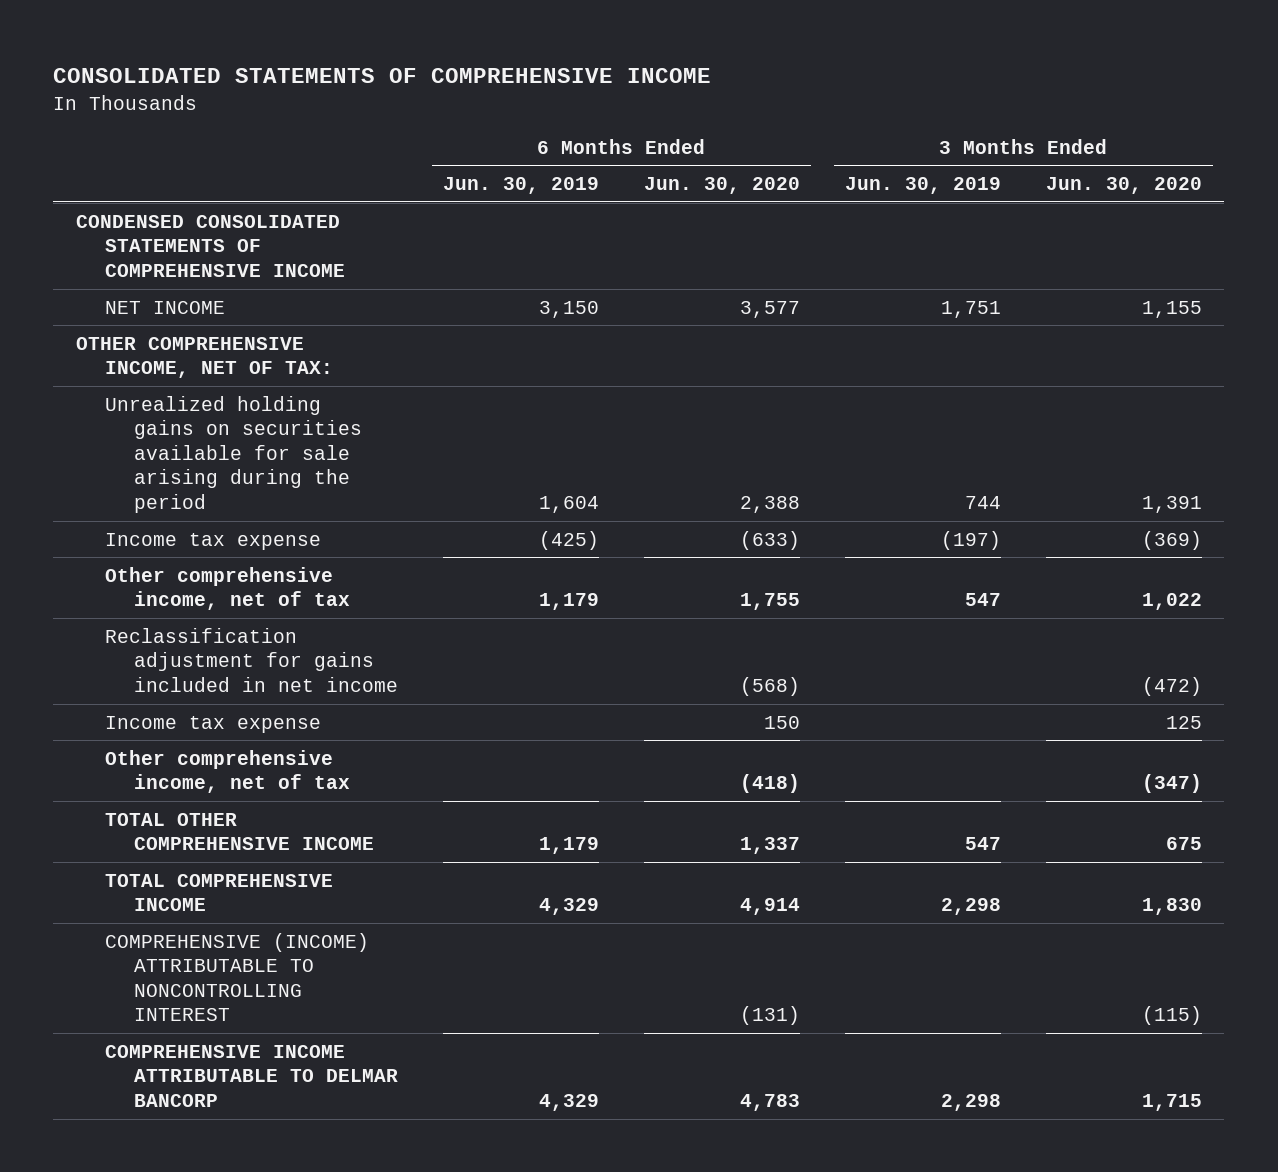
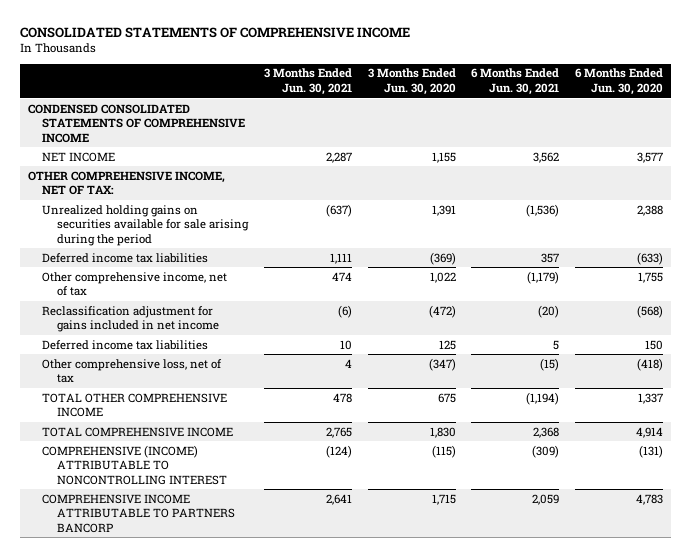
[442,176,599,194] Jun. 30, 2019 -> none
[844,176,1001,194] Jun. 30, 2019 -> none
none -> [263,68,352,95] 3 Months Ended Jun. 30, 2021
none -> [471,68,560,95] 6 Months Ended Jun. 30, 2021
[104,532,321,550] Income tax expense -> [42,252,209,263] Deferred income tax liabilities
[104,715,321,733] Income tax expense -> [42,339,209,350] Deferred income tax liabilities
[104,749,351,794] Other comprehensive income, net of tax -> [42,358,223,384] Other comprehensive loss, net of tax
[104,1044,399,1107] COMPREHENSIVE INCOME ATTRIBUTABLE TO DELMAR BANCORP -> [42,493,236,533] COMPREHENSIVE INCOME ATTRIBUTABLE TO PARTNERS BANCORP

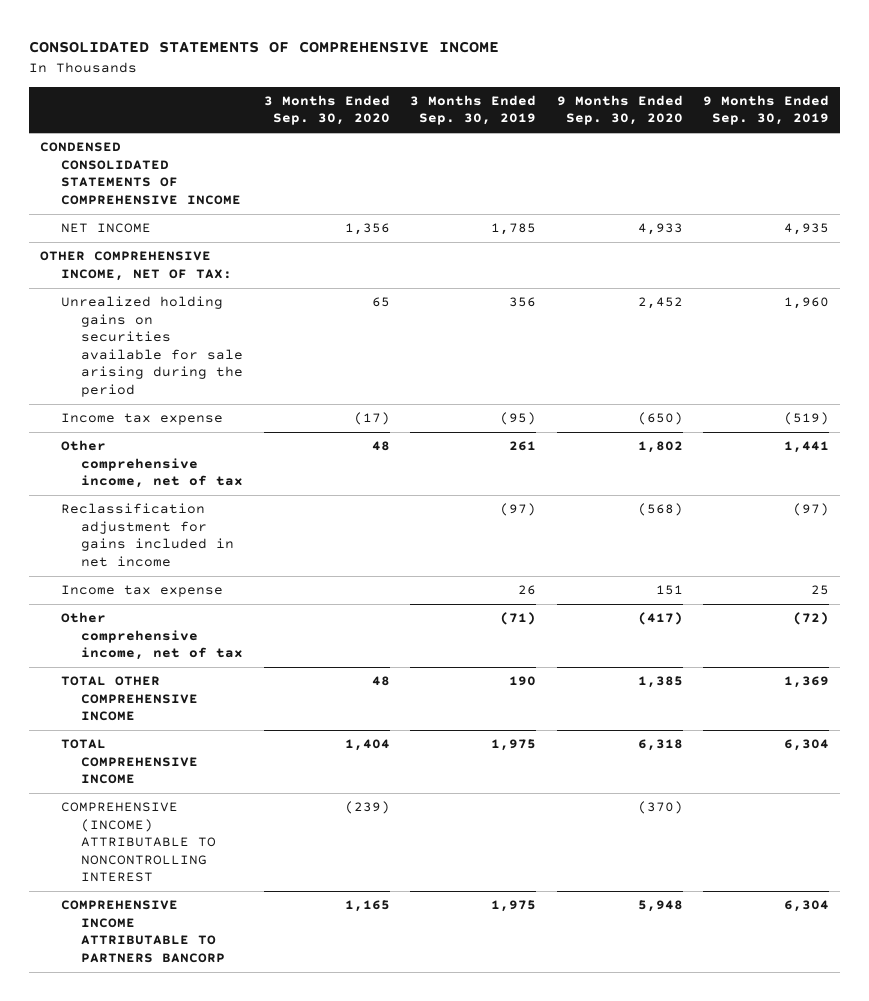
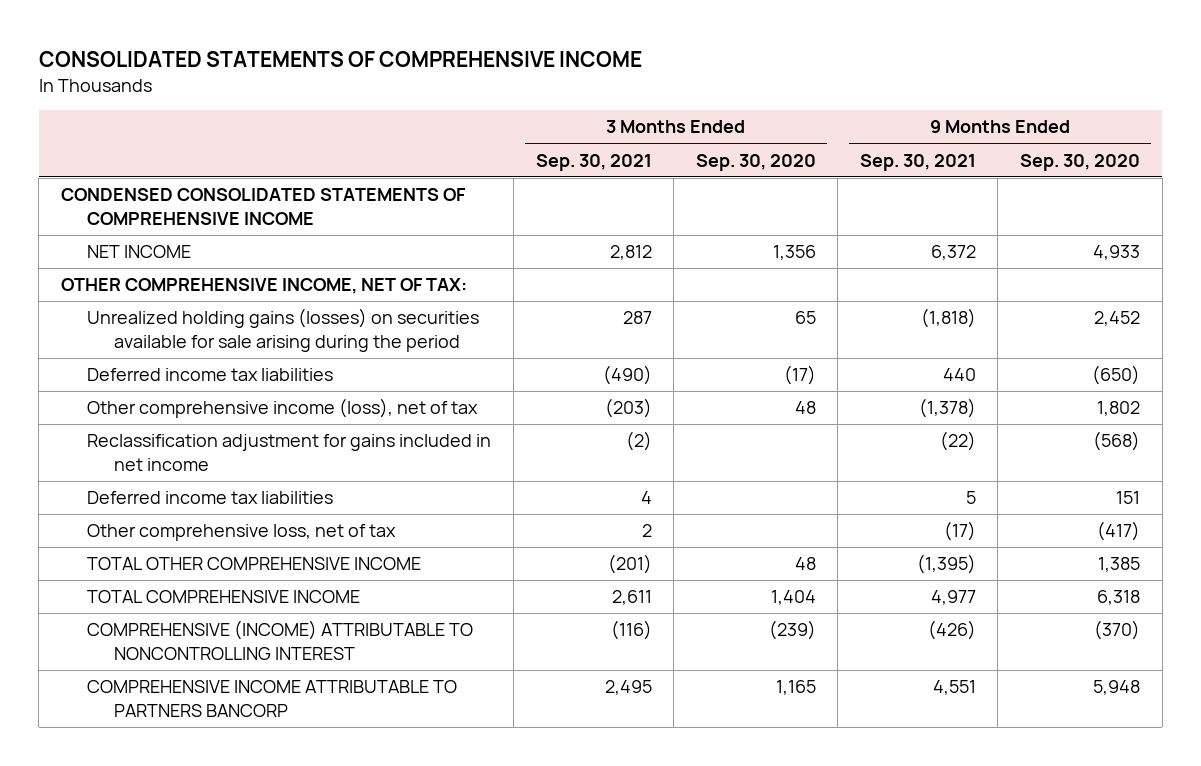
[410,94,537,126] 3 Months Ended Sep. 30, 2019 -> none
[703,94,830,126] 9 Months Ended Sep. 30, 2019 -> none
none -> [535,153,652,171] Sep. 30, 2021
none -> [859,153,976,171] Sep. 30, 2021
[60,296,244,398] Unrealized holding gains on securities available for sale arising during the period -> [87,308,480,352] Unrealized holding gains (losses) on securities available for sale arising during the period
[60,413,223,426] Income tax expense -> [87,368,334,382] Deferred income tax liabilities
[60,440,244,489] Other comprehensive income, net of tax -> [87,398,479,419] Other comprehensive income (loss), net of tax
[60,585,223,598] Income tax expense -> [87,491,334,505] Deferred income tax liabilities
[60,612,244,661] Other comprehensive income, net of tax -> [87,524,397,542] Other comprehensive loss, net of tax

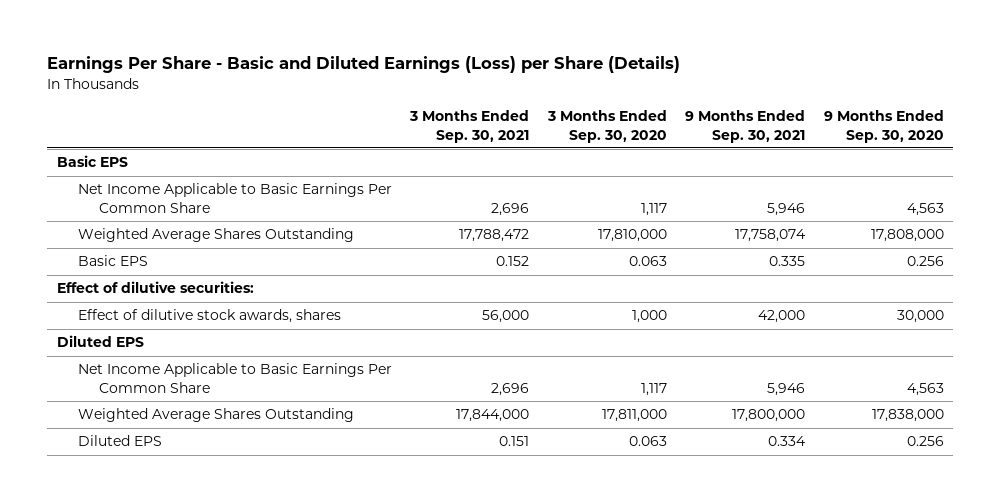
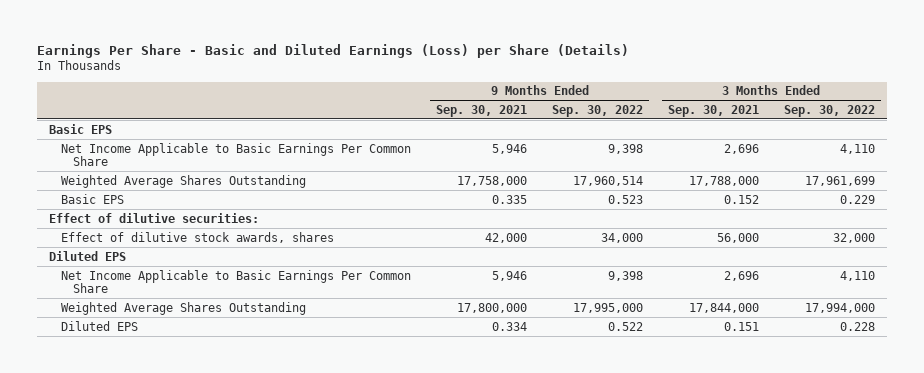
[546,110,667,143] 3 Months Ended Sep. 30, 2020 -> none
[824,110,945,143] 9 Months Ended Sep. 30, 2020 -> none
none -> [552,104,644,117] Sep. 30, 2022
none -> [783,104,875,117] Sep. 30, 2022
[459,229,530,243] 17,788,472 -> [688,175,759,186] 17,788,000
[735,229,807,243] 17,758,074 -> [457,175,528,186] 17,758,000

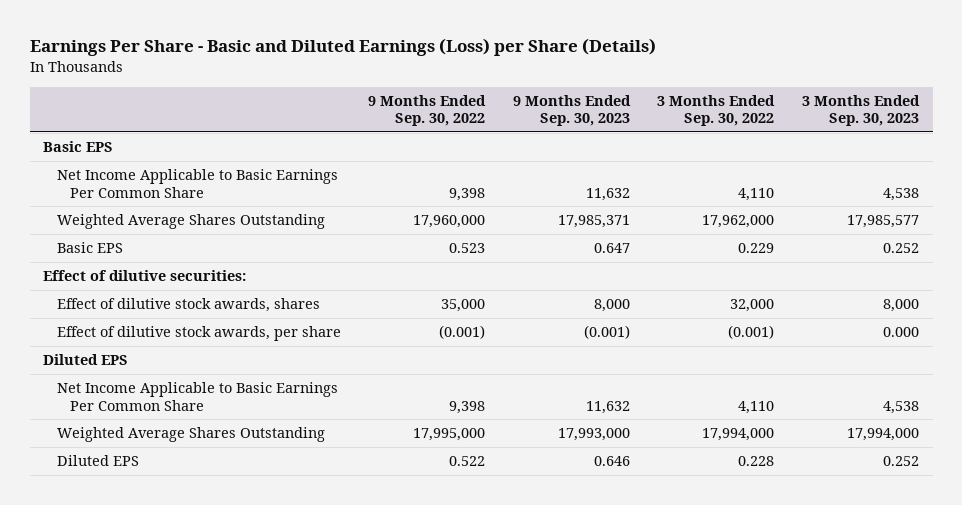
[436,104,528,117] Sep. 30, 2021 -> none
[667,104,759,117] Sep. 30, 2021 -> none
none -> [512,94,631,127] 9 Months Ended Sep. 30, 2023
none -> [801,94,920,127] 3 Months Ended Sep. 30, 2023
[573,175,644,186] 17,960,514 -> [413,215,486,229] 17,960,000
[804,175,875,186] 17,961,699 -> [702,215,775,229] 17,962,000
[601,232,644,243] 34,000 -> [441,299,486,313] 35,000
none -> [56,326,341,342] Effect of dilutive stock awards, per share

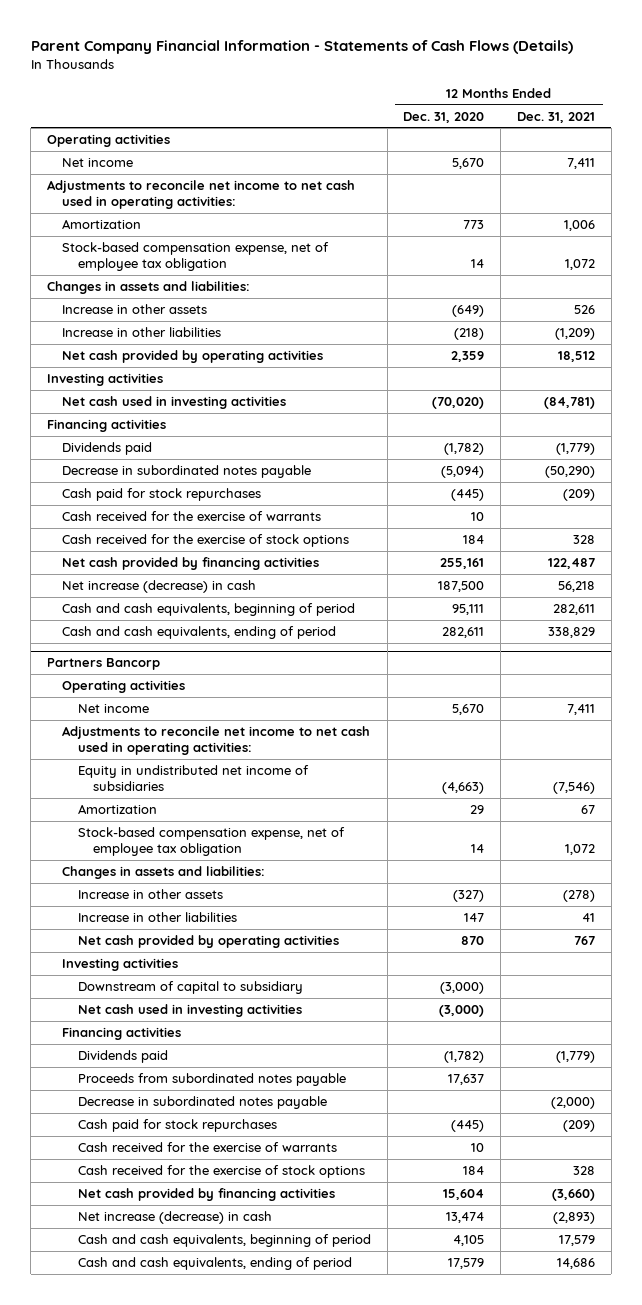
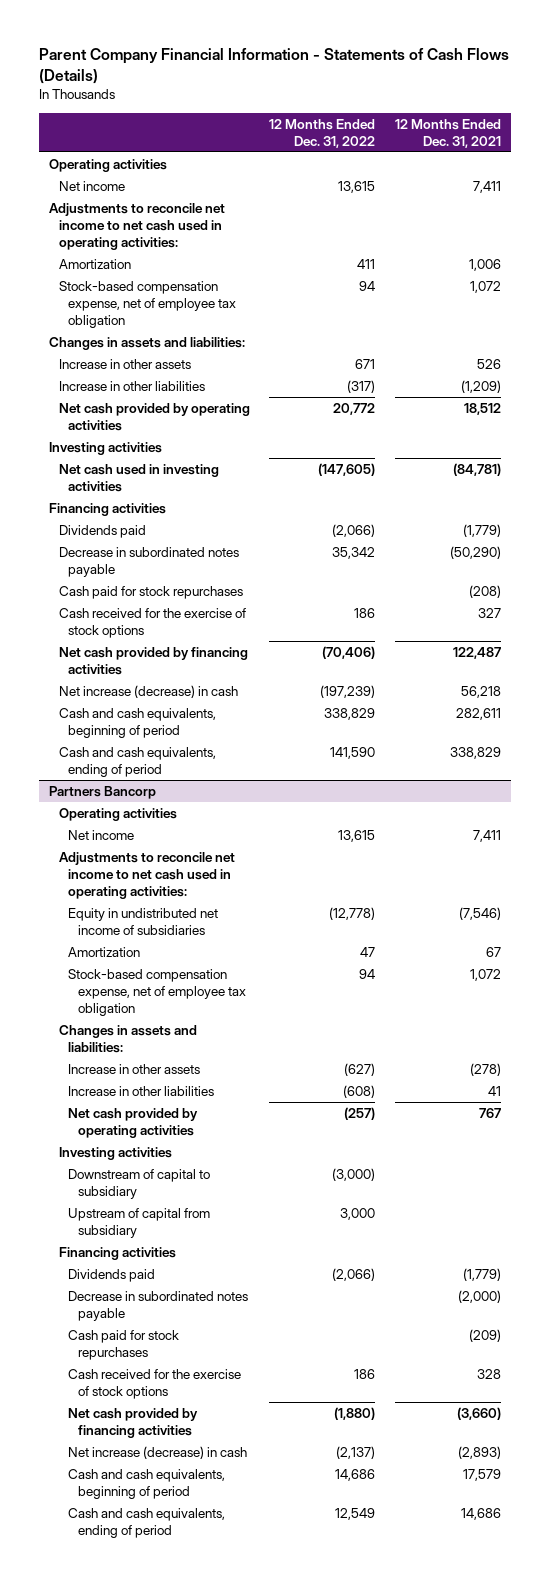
[403,111,485,123] Dec. 31, 2020 -> none
none -> [269,118,376,148] 12 Months Ended Dec. 31, 2022
[62,511,322,522] Cash received for the exercise of warrants -> none
[562,489,595,502] (209) -> [469,584,502,598] (208)
[572,535,595,545] 328 -> [478,607,502,618] 327
[77,1004,302,1018] Net cash used in investing activities -> none
none -> [68,1207,211,1238] Upstream of capital from subsidiary
[77,1073,346,1087] Proceeds from subordinated notes payable -> none
[77,1142,337,1153] Cash received for the exercise of warrants -> none

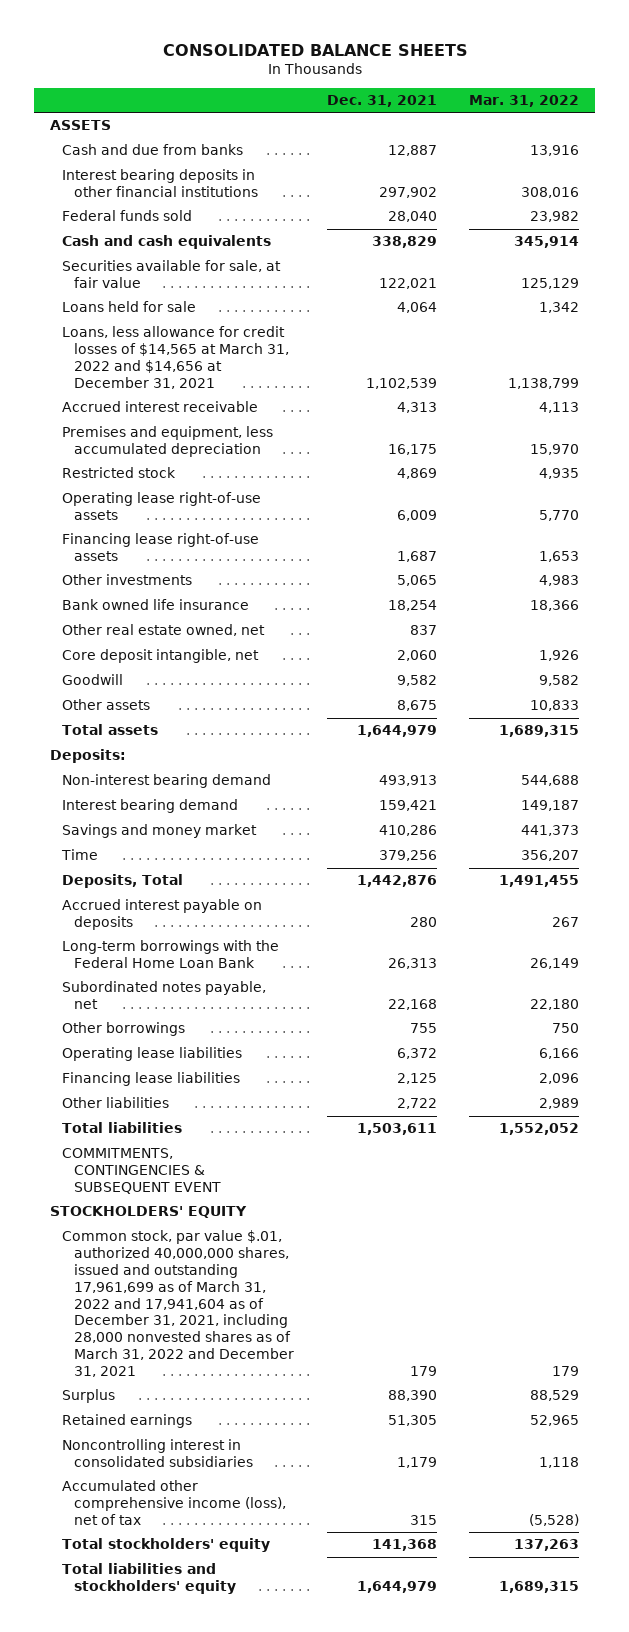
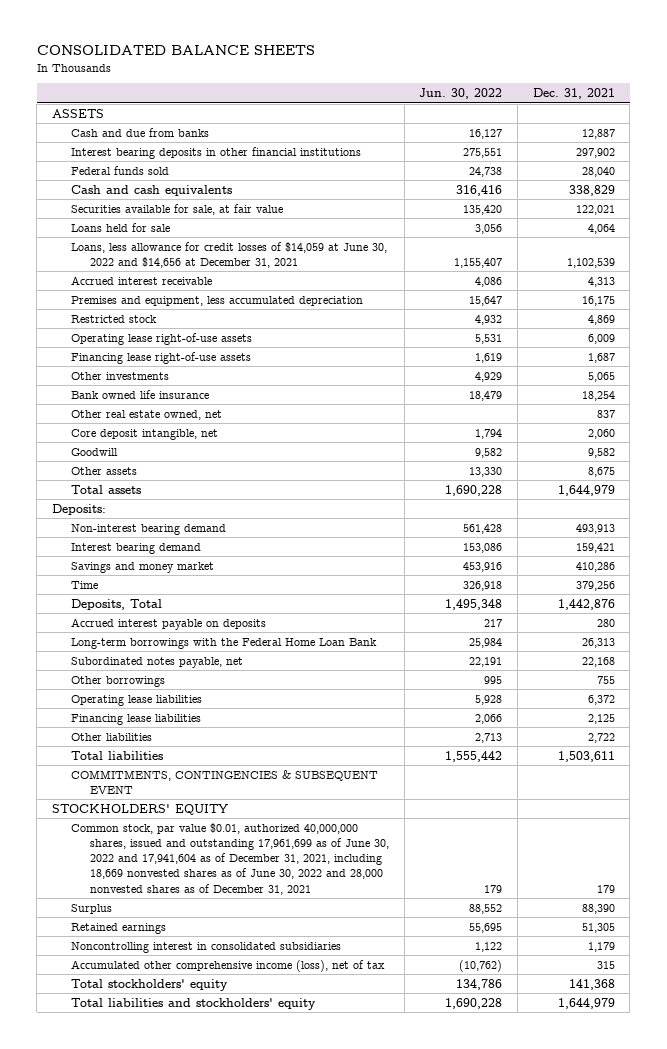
[468,94,579,107] Mar. 31, 2022 -> none
none -> [419,88,503,100] Jun. 30, 2022
[62,326,290,389] Loans, less allowance for credit losses of $14,565 at March 31, 2022 and $14,656 at December 31, 2021 -> [70,241,387,268] Loans, less allowance for credit losses of $14,059 at June 30, 2022 and $14,656 at December 31, 2021
[62,1230,295,1377] Common stock, par value $.01, authorized 40,000,000 shares, issued and outstanding 17,961,699 as of March 31, 2022 and 17,941,604 as of December 31, 2021, including 28,000 nonvested shares as of March 31, 2022 and December 31, 2021 -> [70,822,389,895] Common stock, par value $0.01, authorized 40,000,000 shares, issued and outstanding 17,961,699 as of June 30, 2022 and 17,941,604 as of December 31, 2021, including 18,669 nonvested shares as of June 30, 2022 and 28,000 nonvested shares as of December 31, 2021

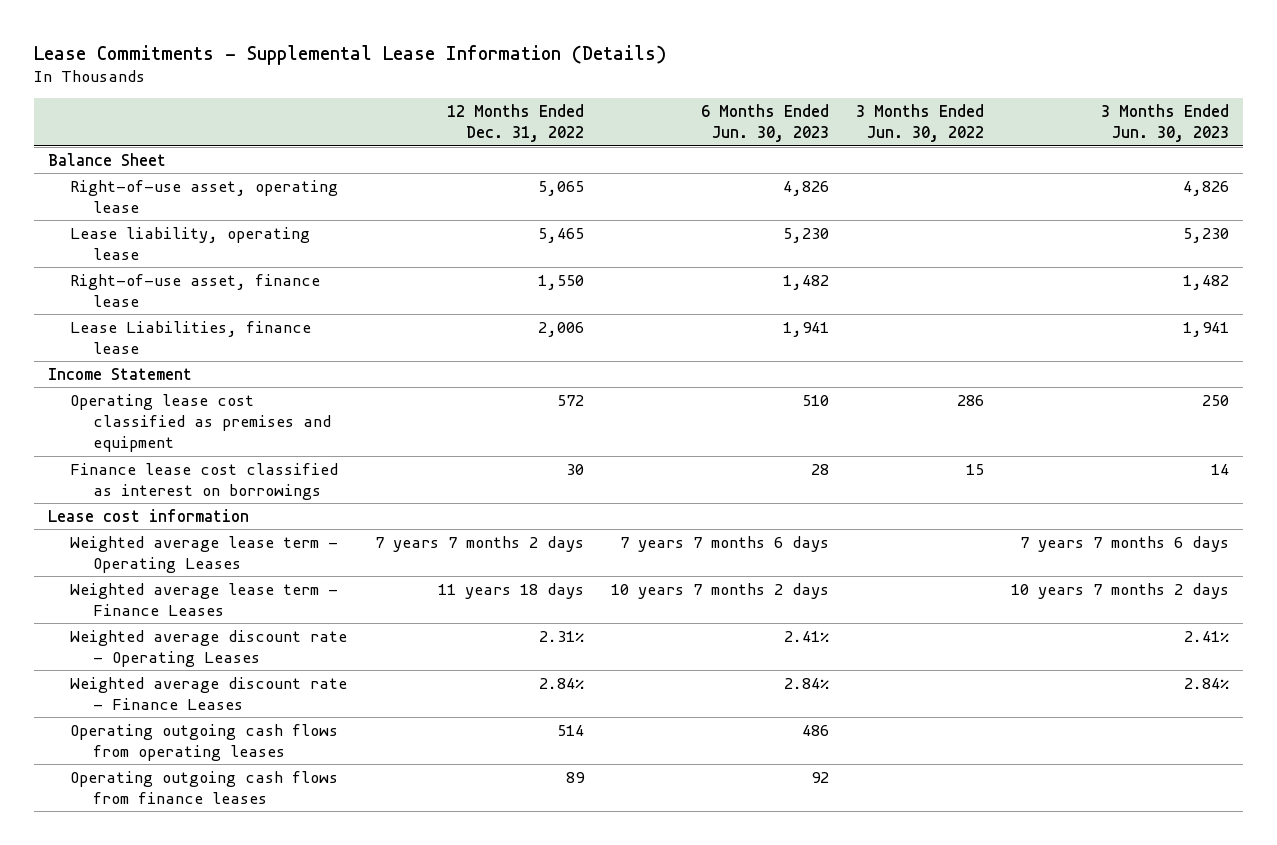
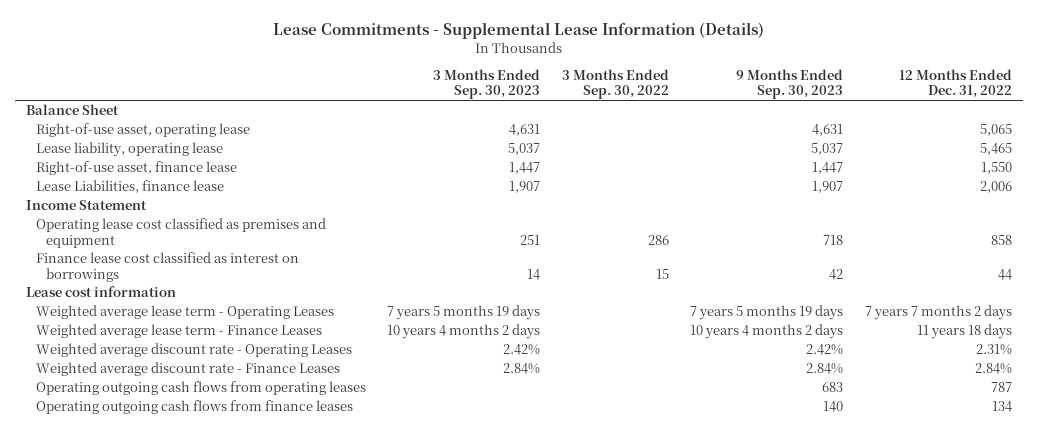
[700,103,829,143] 6 Months Ended Jun. 30, 2023 -> none
[855,103,984,143] 3 Months Ended Jun. 30, 2022 -> none
[1101,103,1230,143] 3 Months Ended Jun. 30, 2023 -> none
none -> [433,68,541,100] 3 Months Ended Sep. 30, 2023
none -> [561,68,669,100] 3 Months Ended Sep. 30, 2022
none -> [736,68,844,100] 9 Months Ended Sep. 30, 2023
[556,394,584,406] 572 -> [990,234,1012,245] 858
[565,463,584,475] 30 -> [997,268,1012,280] 44
[556,724,584,736] 514 -> [990,382,1012,393] 787
[565,771,585,783] 89 -> [991,401,1012,413] 134

